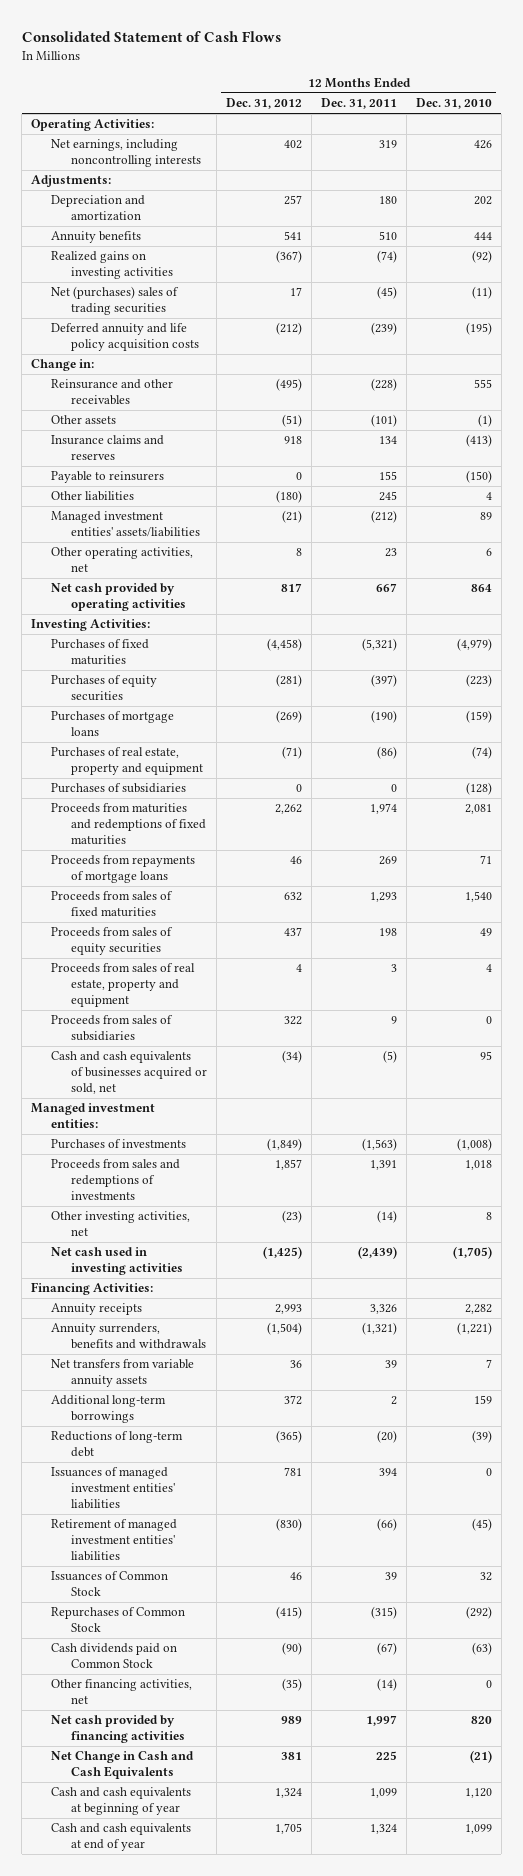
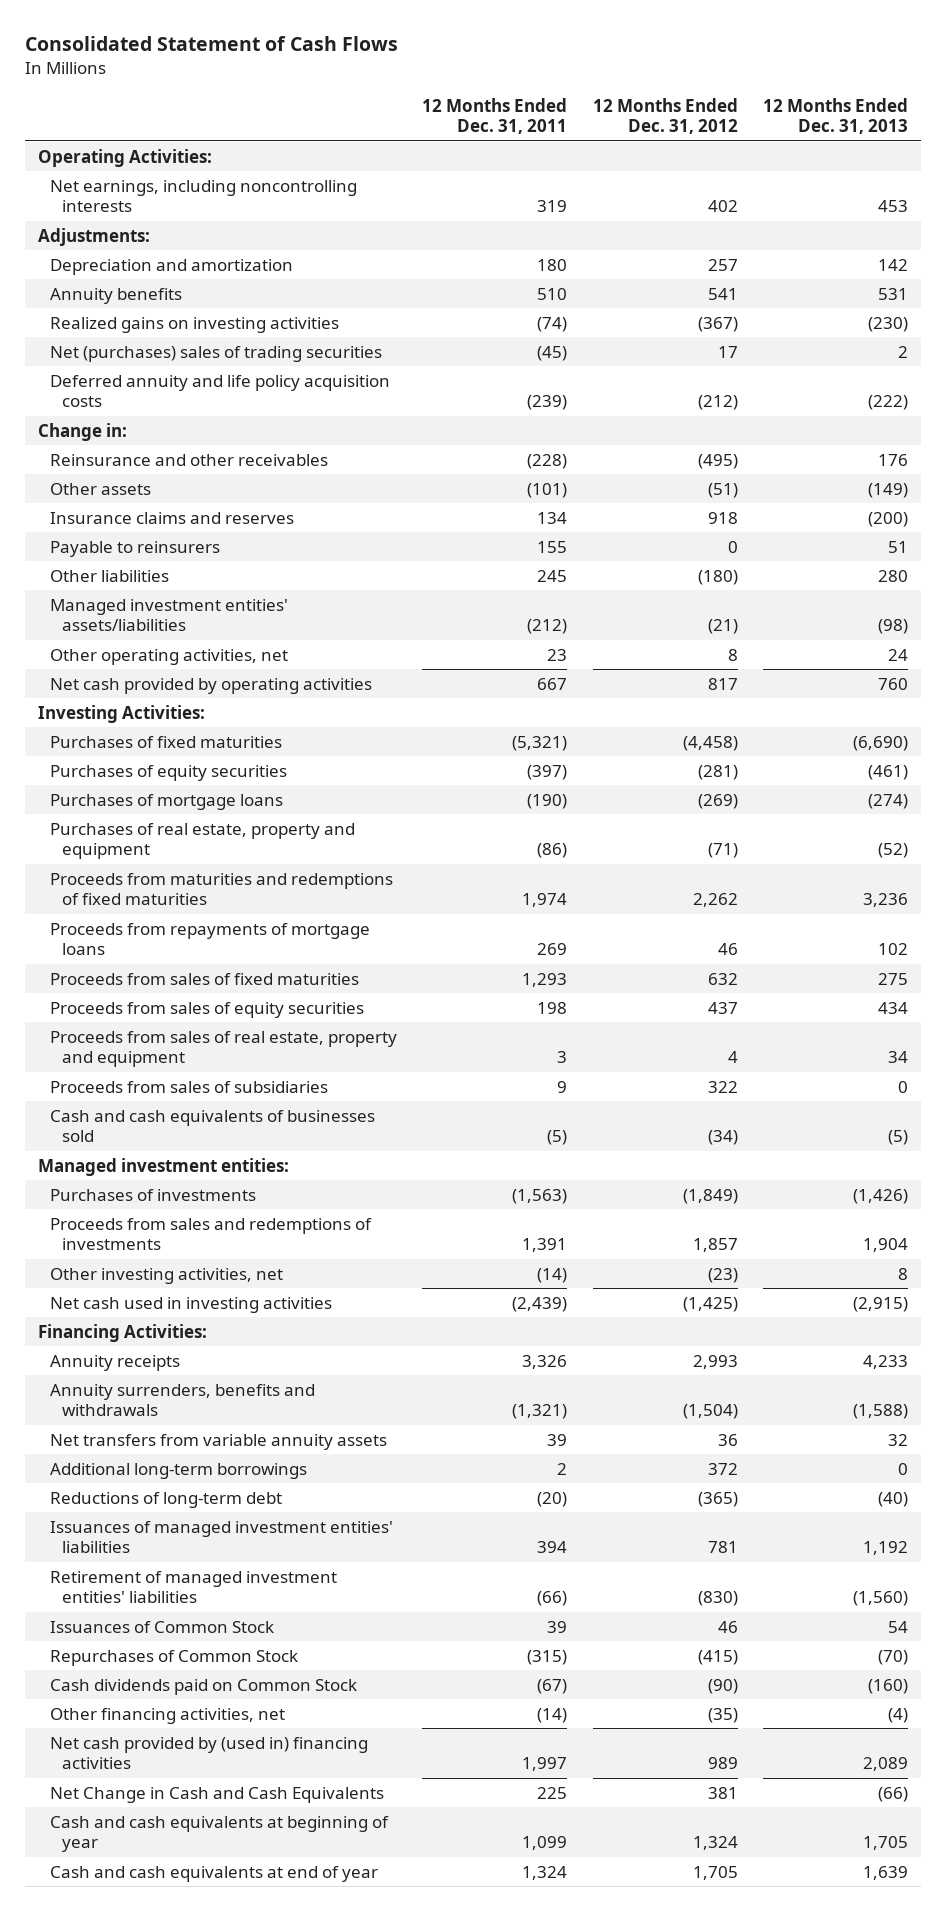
[415,98,492,110] Dec. 31, 2010 -> none
none -> [763,97,909,135] 12 Months Ended Dec. 31, 2013
[50,783,186,794] Purchases of subsidiaries -> none
[50,1051,207,1094] Cash and cash equivalents of businesses acquired or sold, net -> [49,1109,375,1143] Cash and cash equivalents of businesses sold
[50,1715,185,1744] Net cash provided by financing activities -> [49,1736,368,1770] Net cash provided by (used in) financing activities

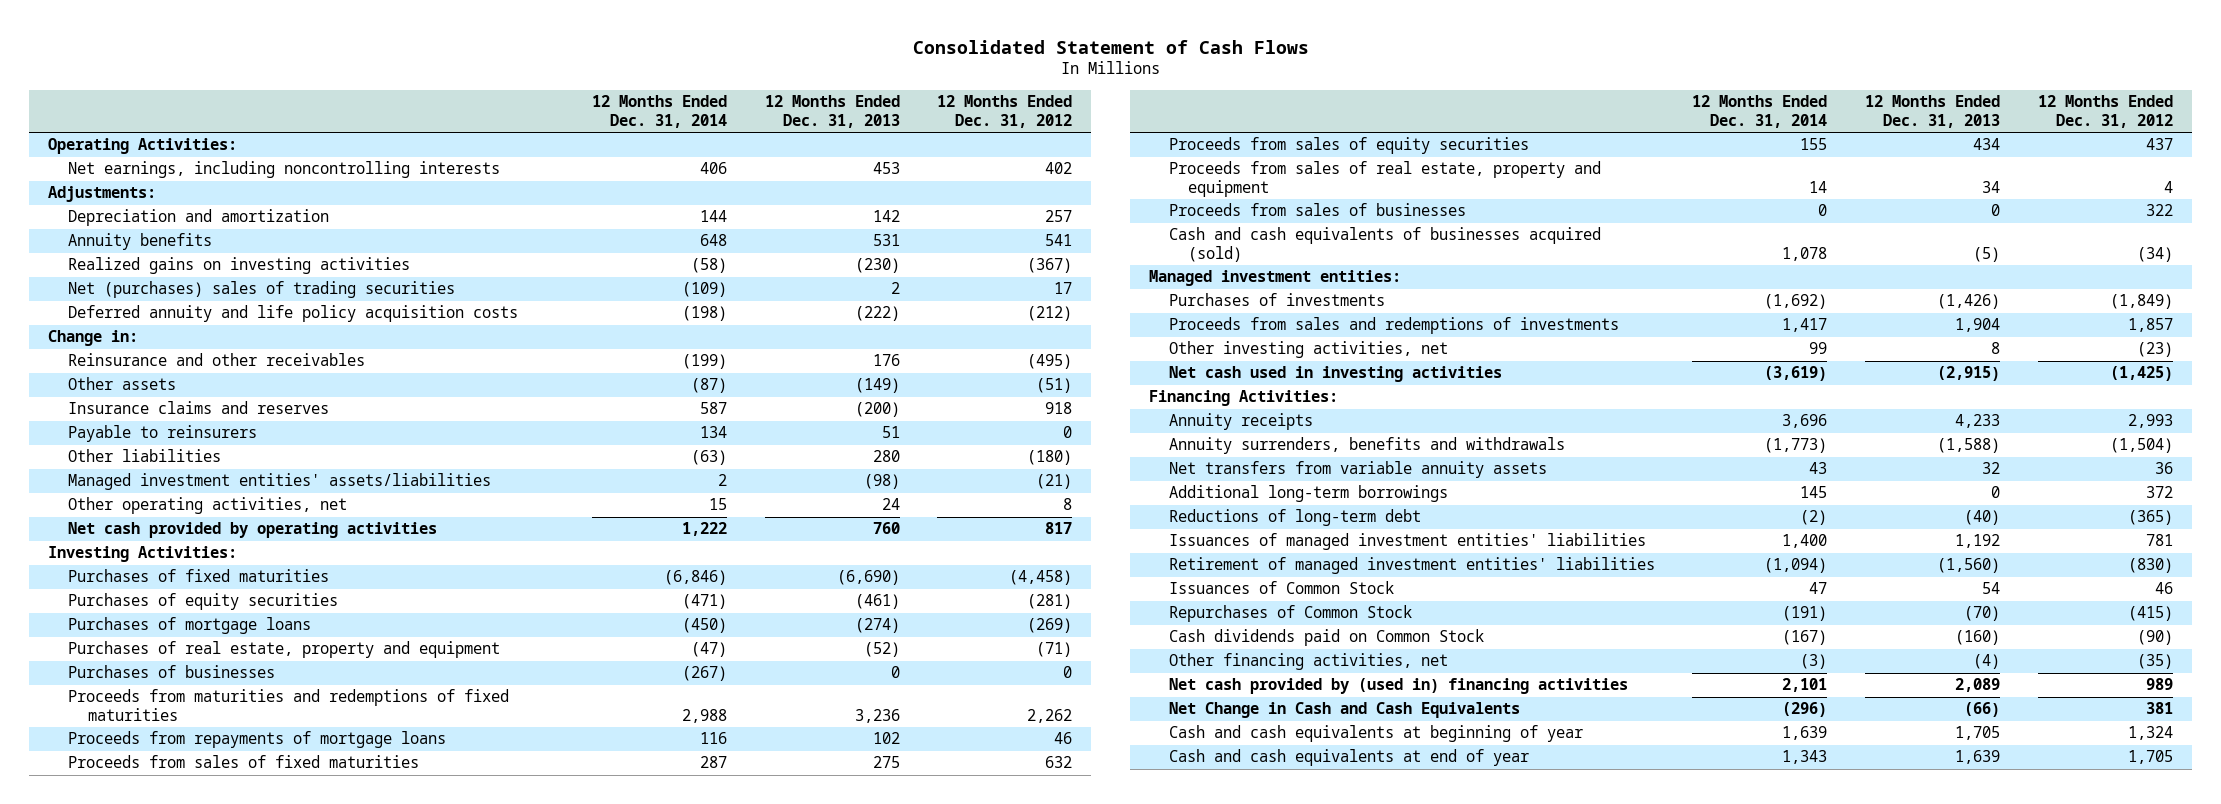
[422,97,568,135] 12 Months Ended Dec. 31, 2011 -> none
none -> [591,95,727,128] 12 Months Ended Dec. 31, 2014
none -> [67,665,275,679] Purchases of businesses
[49,1080,328,1093] Proceeds from sales of subsidiaries -> [1168,203,1466,217] Proceeds from sales of businesses
[49,1109,375,1143] Cash and cash equivalents of businesses sold -> [1168,227,1601,262] Cash and cash equivalents of businesses acquired (sold)

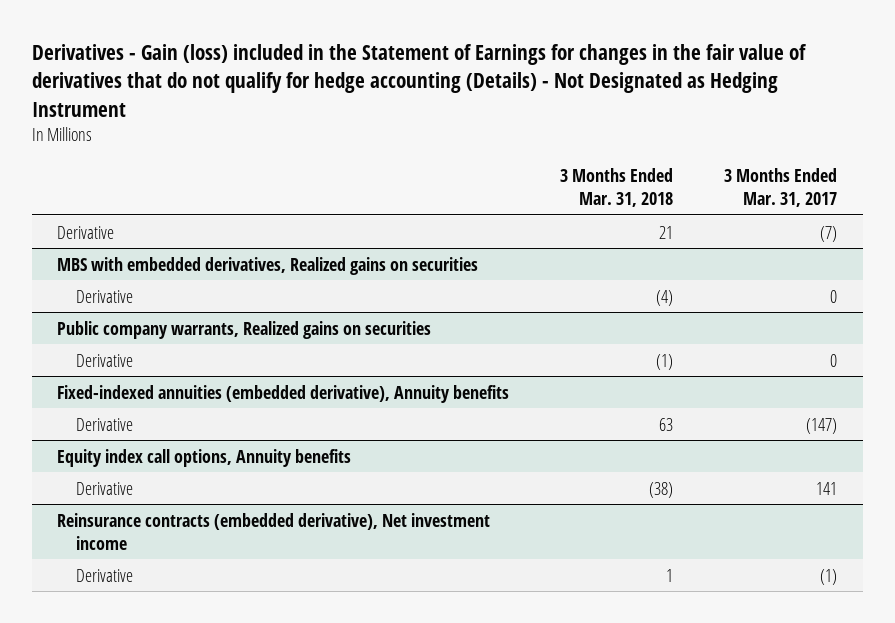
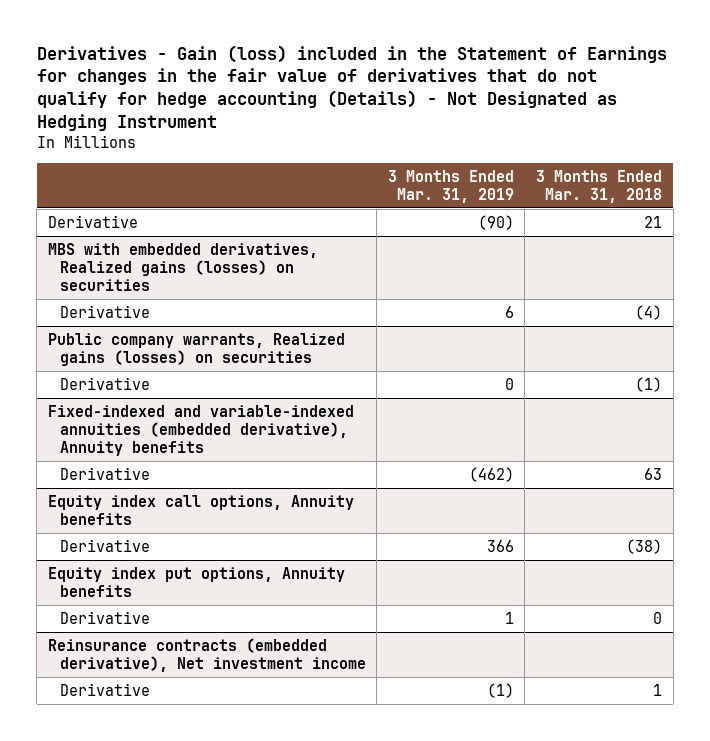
[724,167,838,208] 3 Months Ended Mar. 31, 2017 -> none
none -> [387,169,514,203] 3 Months Ended Mar. 31, 2019
[57,256,479,275] MBS with embedded derivatives, Realized gains on securities -> [47,242,318,292] MBS with embedded derivatives, Realized gains (losses) on securities
[57,320,432,339] Public company warrants, Realized gains on securities -> [47,332,345,367] Public company warrants, Realized gains (losses) on securities
[57,384,510,403] Fixed-indexed annuities (embedded derivative), Annuity benefits -> [47,404,354,457] Fixed-indexed and variable-indexed annuities (embedded derivative), Annuity benefits
none -> [47,566,345,598] Equity index put options, Annuity benefits
none -> [59,610,150,624] Derivative

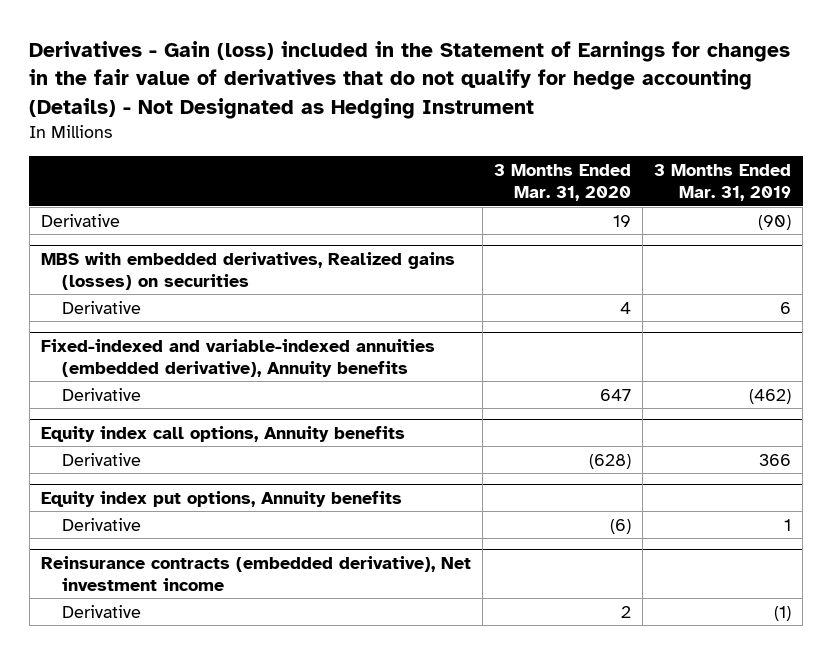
[536,169,663,203] 3 Months Ended Mar. 31, 2018 -> none
none -> [493,164,631,202] 3 Months Ended Mar. 31, 2020
[47,332,345,367] Public company warrants, Realized gains (losses) on securities -> none
[59,376,150,390] Derivative -> none

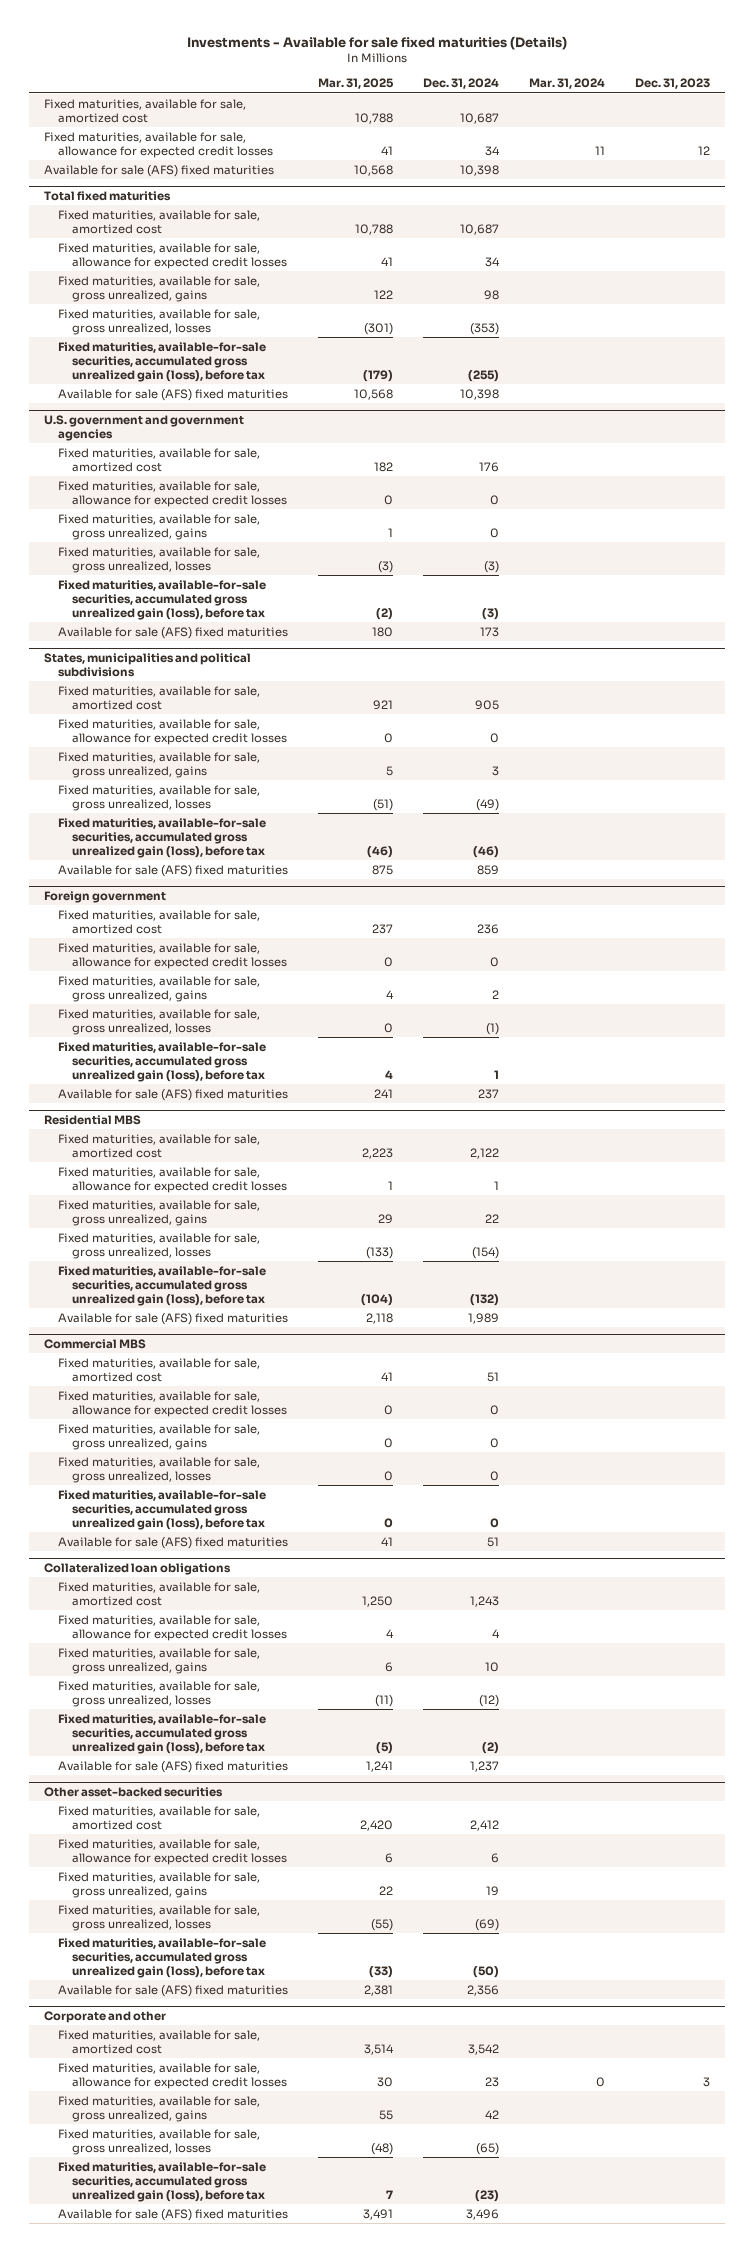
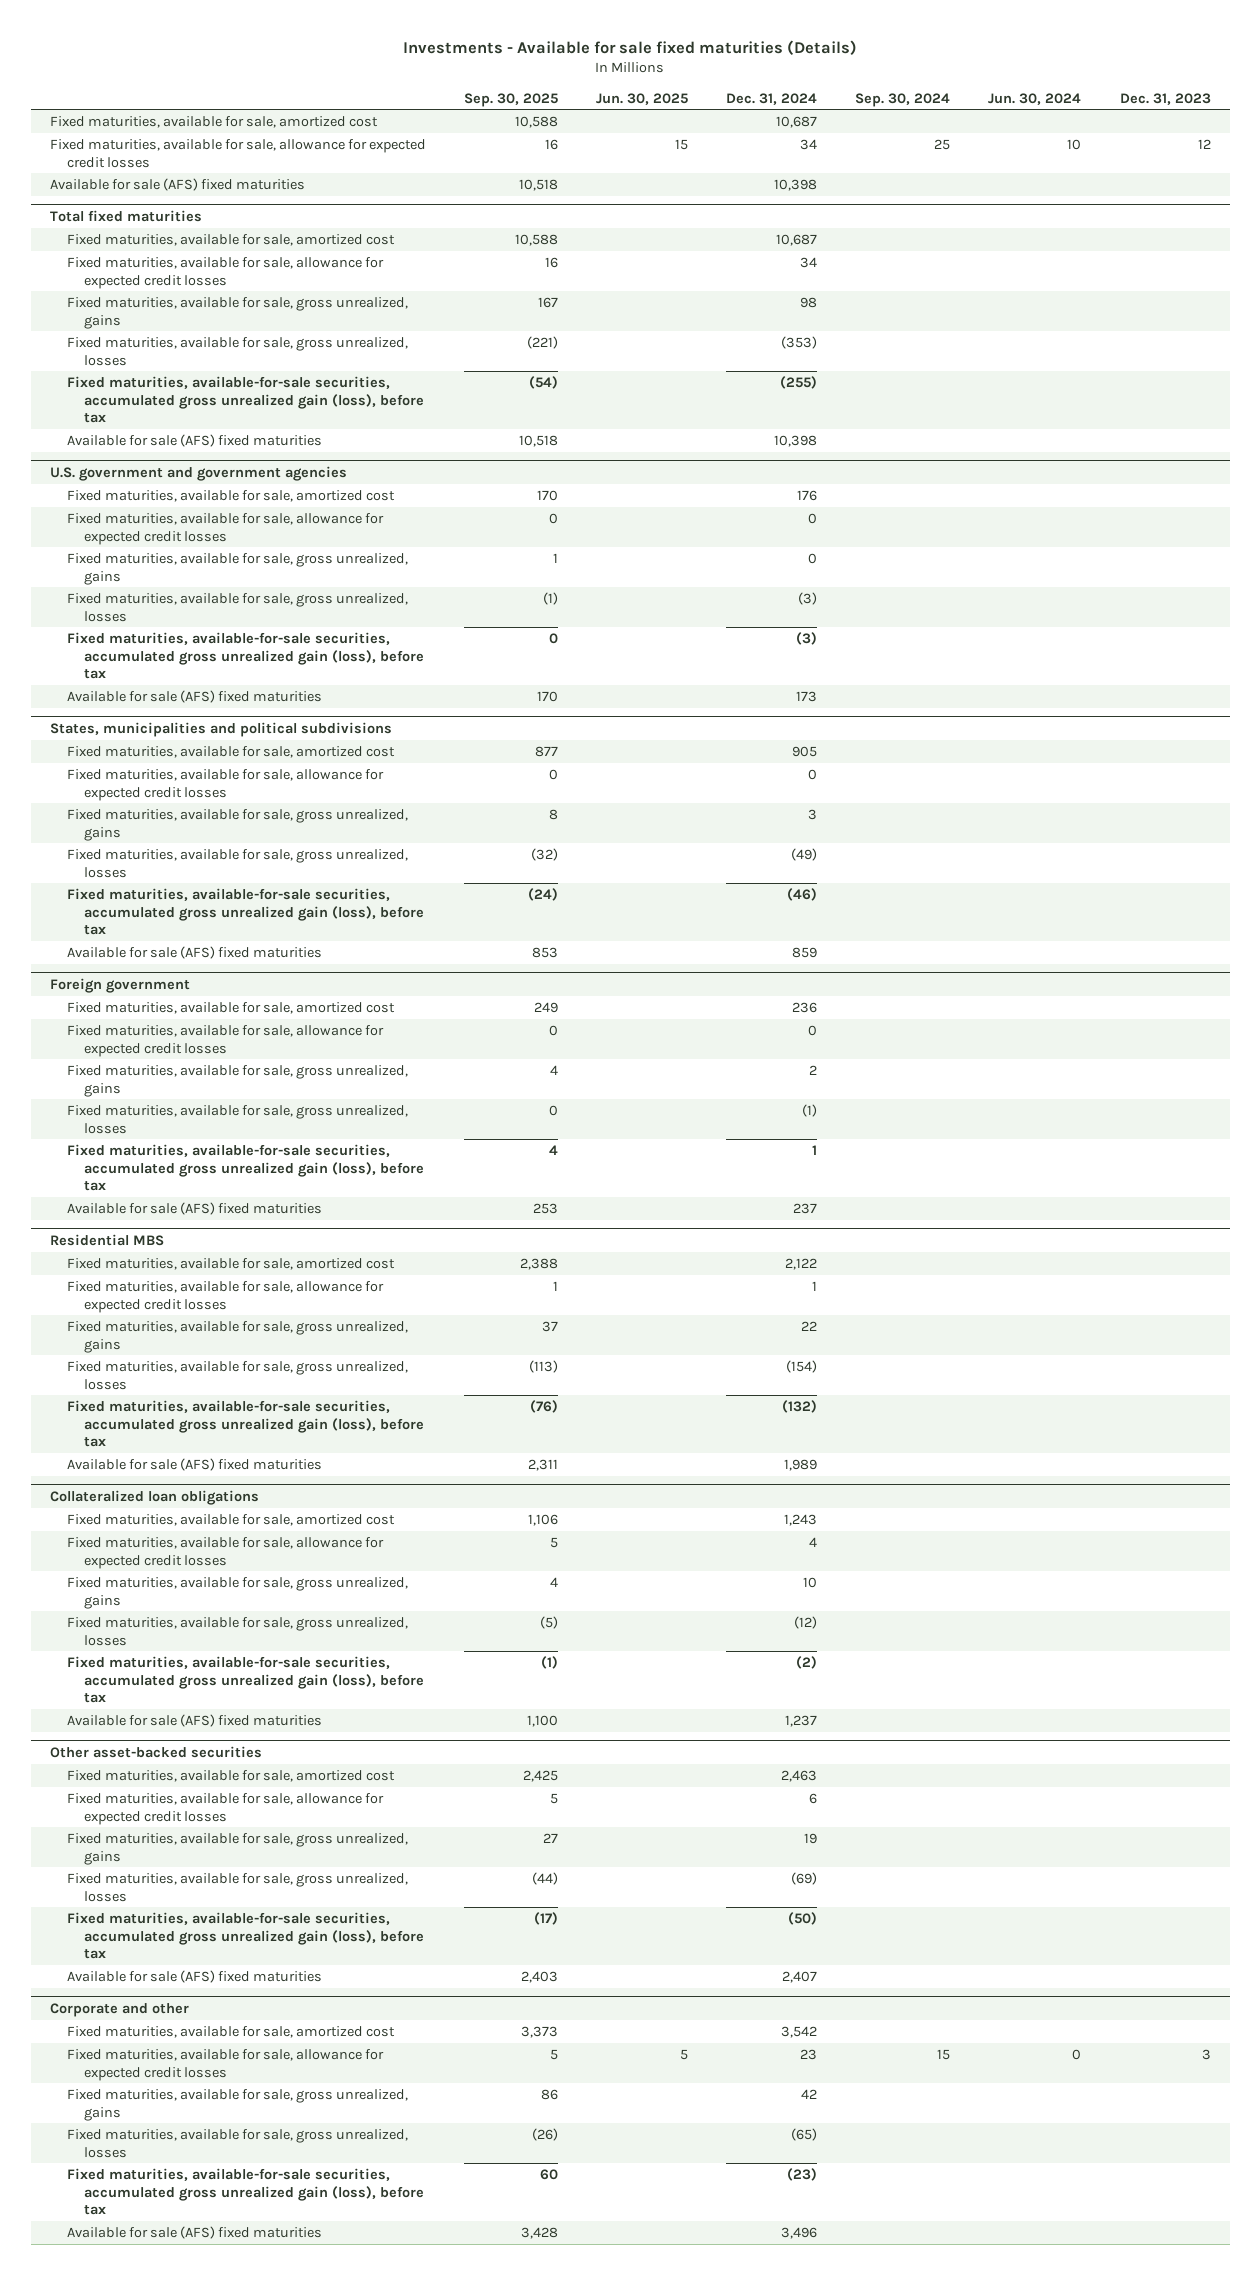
[318,78,395,90] Mar. 31, 2025 -> none
[529,78,606,90] Mar. 31, 2024 -> none
none -> [464,92,559,107] Sep. 30, 2025
none -> [596,92,689,105] Jun. 30, 2025
none -> [855,92,951,107] Sep. 30, 2024
none -> [988,92,1082,105] Jun. 30, 2024
[44,1338,147,1349] Commercial MBS -> none
[58,1357,261,1382] Fixed maturities, available for sale, amortized cost -> none
[58,1390,288,1417] Fixed maturities, available for sale, allowance for expected credit losses -> none
[58,1423,261,1450] Fixed maturities, available for sale, gross unrealized, gains -> none
[58,1456,261,1483] Fixed maturities, available for sale, gross unrealized, losses -> none
[58,1489,267,1531] Fixed maturities, available-for-sale securities, accumulated gross unrealized gain (loss), before tax -> none
[58,1536,289,1549] Available for sale (AFS) fixed maturities -> none
[470,1819,500,1831] 2,412 -> [781,1769,818,1782] 2,463
[467,1984,500,1996] 2,356 -> [782,1970,818,1983] 2,407

